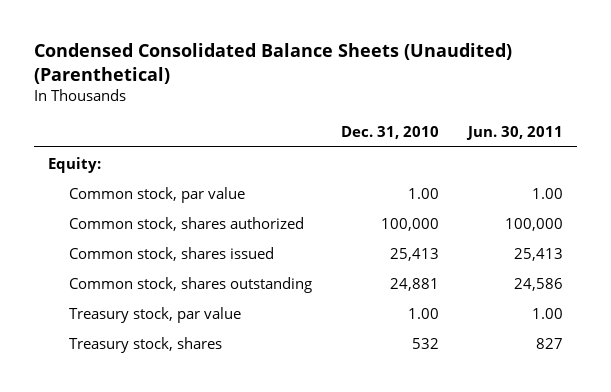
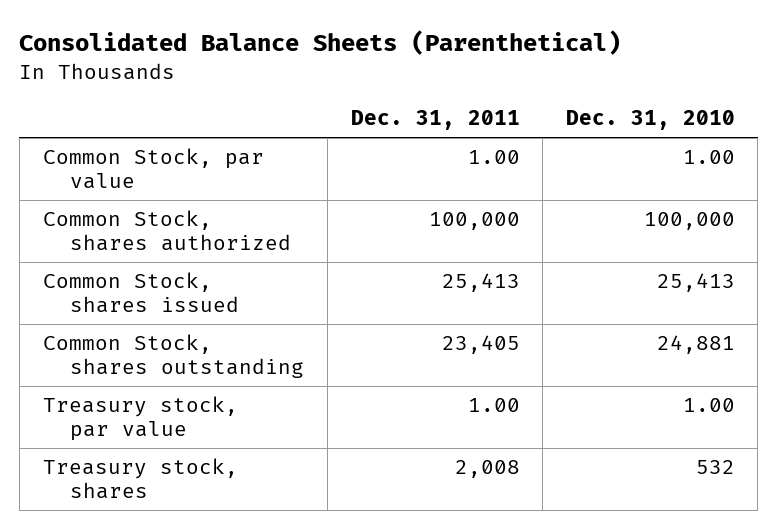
[33,43,512,84] Condensed Consolidated Balance Sheets (Unaudited) (Parenthetical) -> [19,30,622,56] Consolidated Balance Sheets (Parenthetical)
[465,125,563,140] Jun. 30, 2011 -> none
none -> [350,110,520,131] Dec. 31, 2011
[47,156,101,173] Equity: -> none
[69,186,246,203] Common stock, par value -> [42,148,264,189] Common Stock, par value
[69,216,305,231] Common stock, shares authorized -> [42,210,292,251] Common Stock, shares authorized
[69,246,275,261] Common stock, shares issued -> [42,272,240,313] Common Stock, shares issued
[69,276,313,293] Common stock, shares outstanding -> [42,334,305,378] Common Stock, shares outstanding

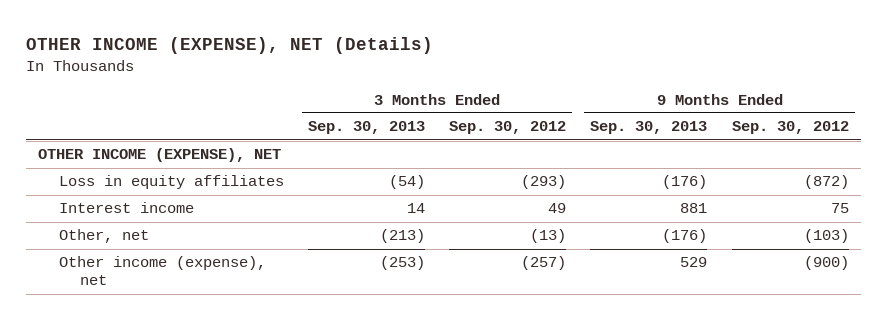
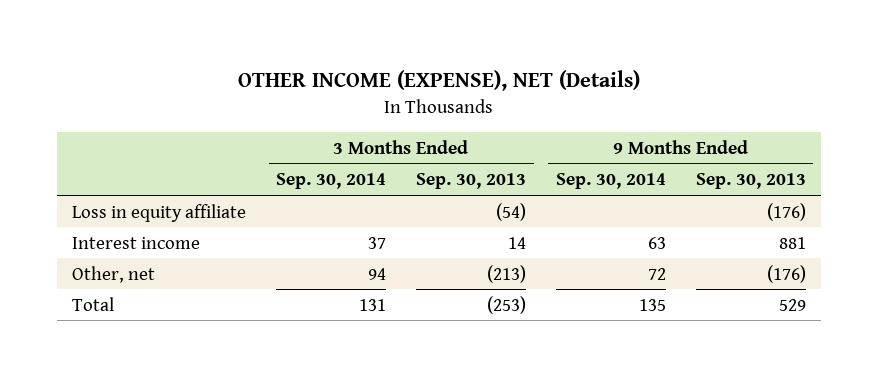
[449,121,567,135] Sep. 30, 2012 -> none
[731,121,849,135] Sep. 30, 2012 -> none
none -> [276,173,387,190] Sep. 30, 2014
none -> [555,173,666,190] Sep. 30, 2014
[38,148,282,163] OTHER INCOME (EXPENSE), NET -> none
[59,175,285,190] Loss in equity affiliates -> [72,203,247,222] Loss in equity affiliate
[59,256,267,286] Other income (expense), net -> [72,296,115,311] Total

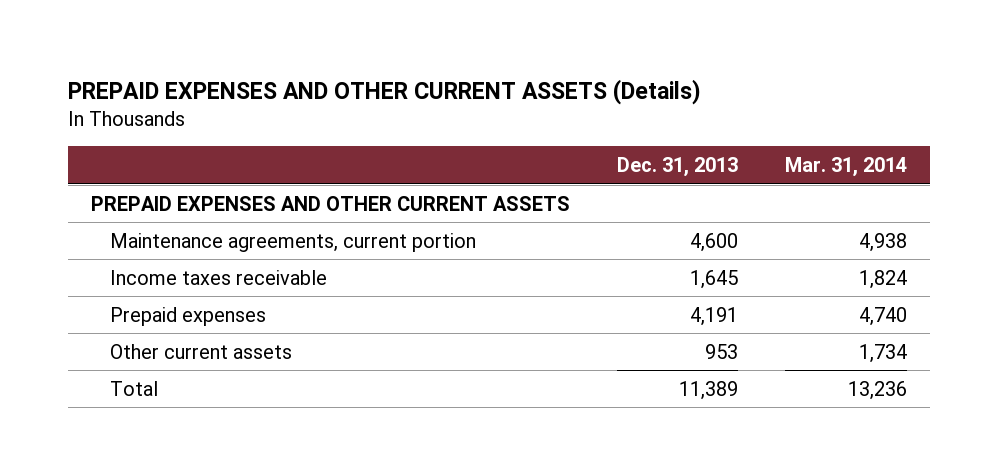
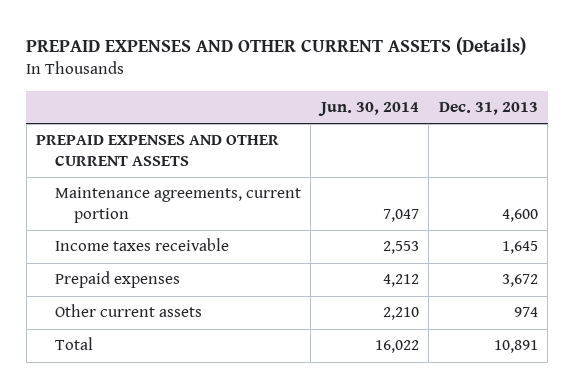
[784,157,907,178] Mar. 31, 2014 -> none
none -> [317,101,419,116] Jun. 30, 2014
[690,306,739,326] 4,191 -> [501,274,538,288] 3,672
[705,343,739,359] 953 -> [513,307,538,318] 974
[679,380,739,400] 11,389 -> [493,340,538,354] 10,891

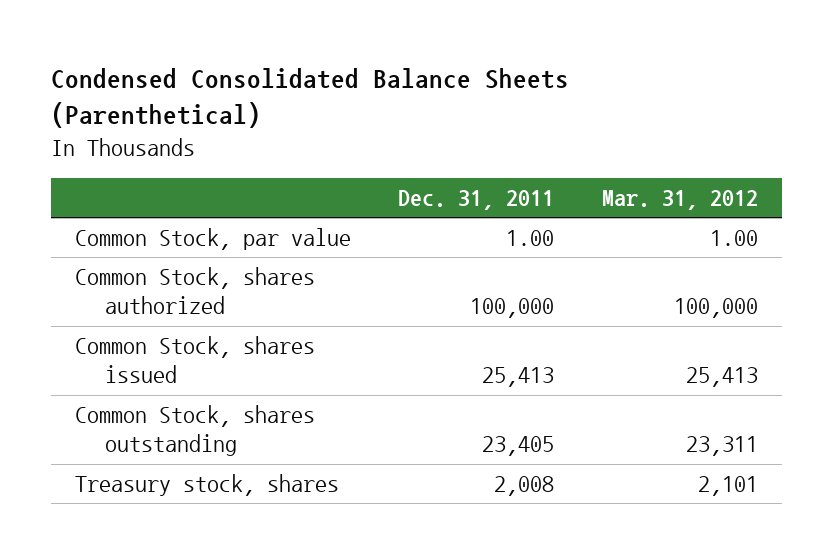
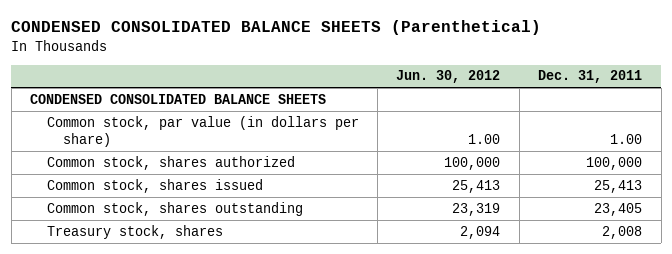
[50,68,569,129] Condensed Consolidated Balance Sheets (Parenthetical) -> [11,20,542,36] CONDENSED CONSOLIDATED BALANCE SHEETS (Parenthetical)
[601,189,758,210] Mar. 31, 2012 -> none
none -> [396,70,501,84] Jun. 30, 2012
none -> [29,93,326,104] CONDENSED CONSOLIDATED BALANCE SHEETS
[74,227,351,250] Common Stock, par value -> [46,115,359,147] Common stock, par value (in dollars per share)
[74,266,315,315] Common Stock, shares authorized -> [46,155,295,170] Common stock, shares authorized
[74,335,315,384] Common Stock, shares issued -> [46,178,263,193] Common stock, shares issued
[74,404,315,457] Common Stock, shares outstanding -> [46,201,303,216] Common stock, shares outstanding

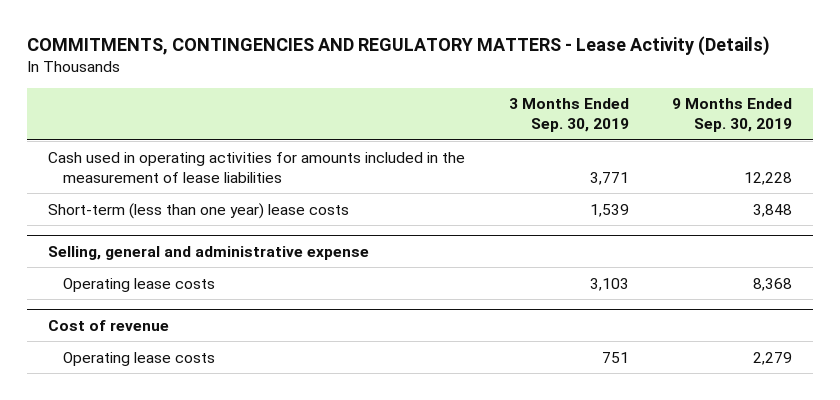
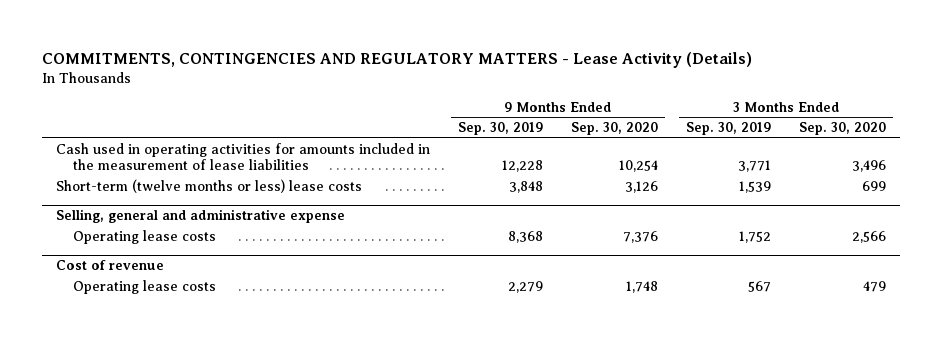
none -> [571,122,659,136] Sep. 30, 2020
none -> [799,122,887,136] Sep. 30, 2020
[48,202,350,219] Short-term (less than one year) lease costs -> [56,179,363,194] Short-term (twelve months or less) lease costs
[589,277,629,291] 3,103 -> [739,231,772,244] 1,752
[601,351,629,363] 751 -> [748,281,772,293] 567

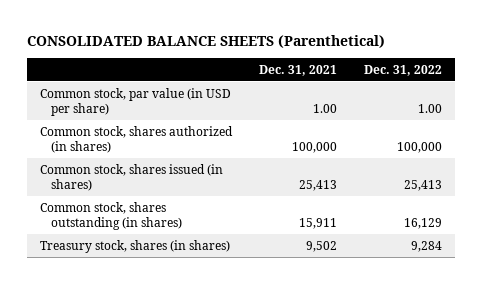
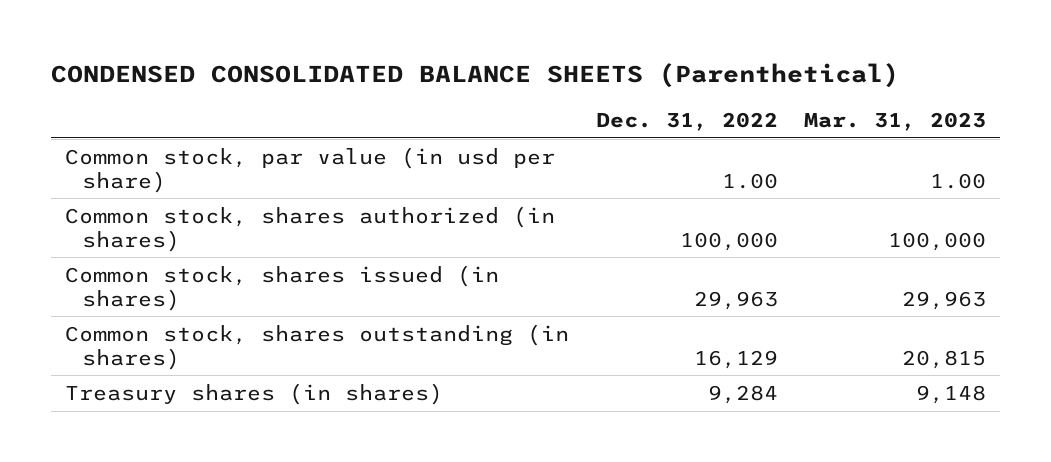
[26,34,385,48] CONSOLIDATED BALANCE SHEETS (Parenthetical) -> [51,63,900,89] CONDENSED CONSOLIDATED BALANCE SHEETS (Parenthetical)
[259,64,338,76] Dec. 31, 2021 -> none
none -> [804,111,987,131] Mar. 31, 2023
[40,87,232,116] Common stock, par value (in USD per share) -> [64,146,555,193] Common stock, par value (in usd per share)
[403,179,442,191] 25,413 -> [693,290,778,310] 29,963
[40,239,231,253] Treasury stock, shares (in shares) -> [64,382,443,405] Treasury shares (in shares)

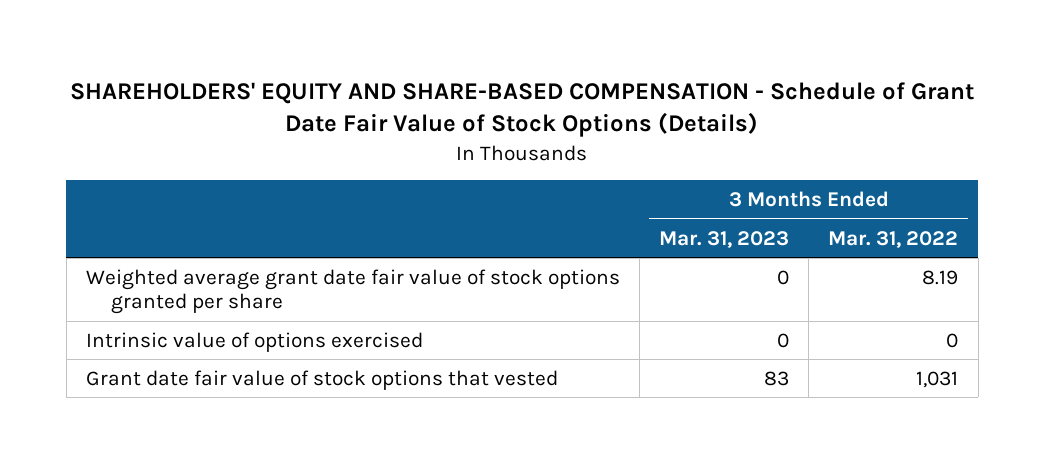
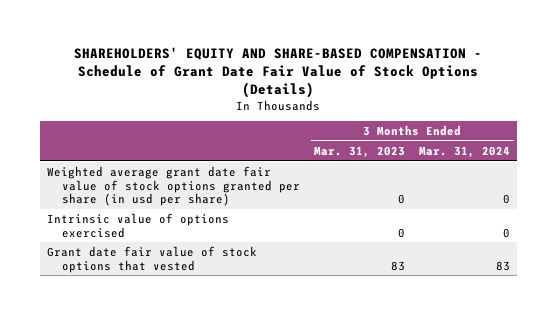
[828,230,959,248] Mar. 31, 2022 -> none
none -> [419,145,511,158] Mar. 31, 2024
[85,268,620,315] Weighted average grant date fair value of stock options granted per share -> [46,165,301,207] Weighted average grant date fair value of stock options granted per share (in usd per share)

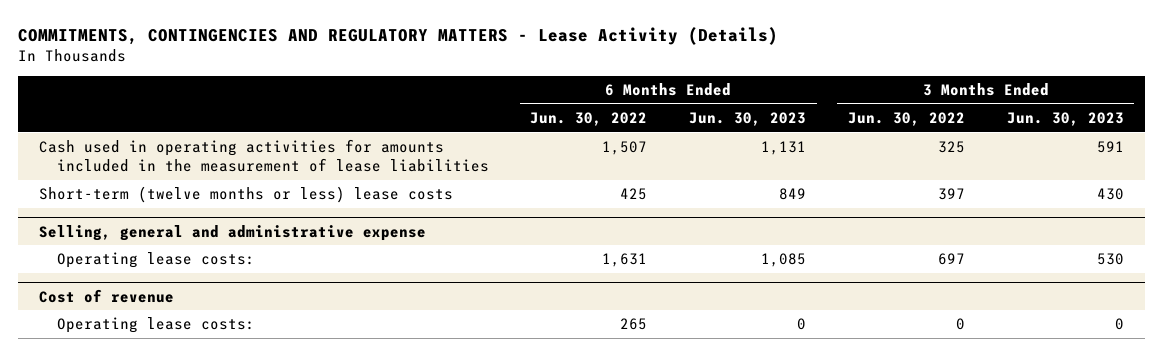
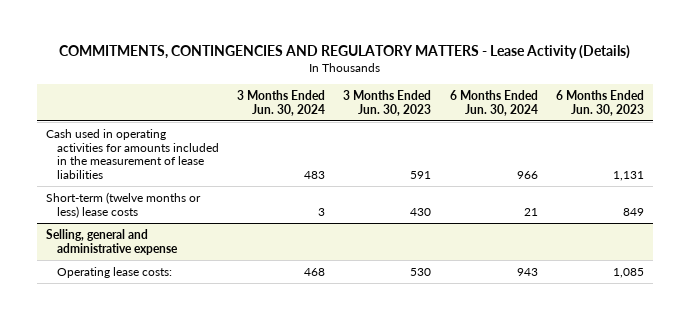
[530,112,648,127] Jun. 30, 2022 -> none
[847,112,965,127] Jun. 30, 2022 -> none
none -> [237,89,326,116] 3 Months Ended Jun. 30, 2024
none -> [449,89,538,116] 6 Months Ended Jun. 30, 2024
[38,288,174,303] Cost of revenue -> none
[56,317,255,334] Operating lease costs: -> none

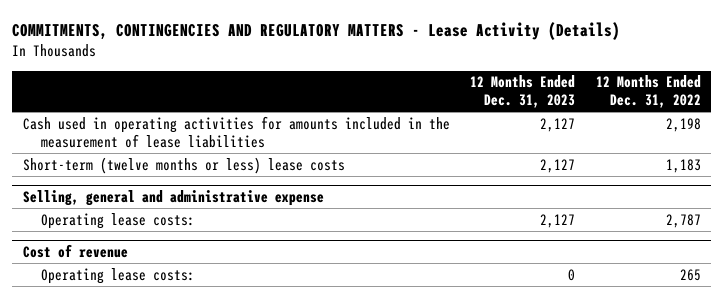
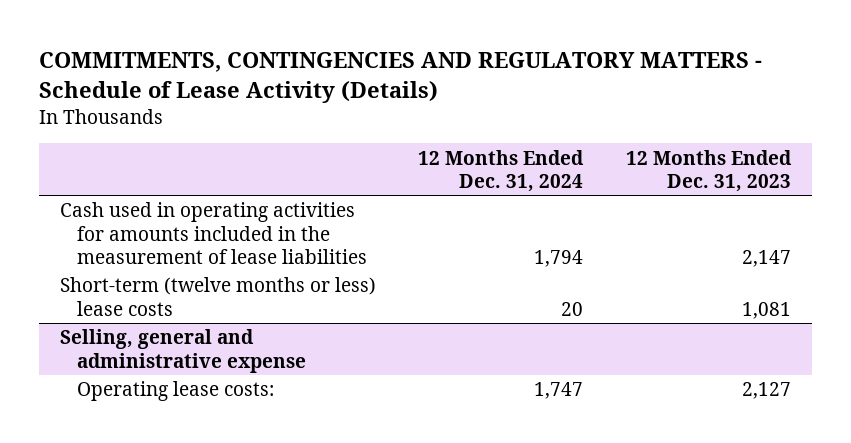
[12,21,621,40] COMMITMENTS, CONTINGENCIES AND REGULATORY MATTERS - Lease Activity (Details) -> [38,52,762,104] COMMITMENTS, CONTINGENCIES AND REGULATORY MATTERS - Schedule of Lease Activity (Details)
[595,75,701,109] 12 Months Ended Dec. 31, 2022 -> none
none -> [418,149,585,192] 12 Months Ended Dec. 31, 2024
[540,117,576,132] 2,127 -> [741,249,791,267] 2,147
[540,158,576,173] 2,127 -> [741,301,791,319] 1,081
[22,243,128,258] Cost of revenue -> none
[40,267,195,284] Operating lease costs: -> none

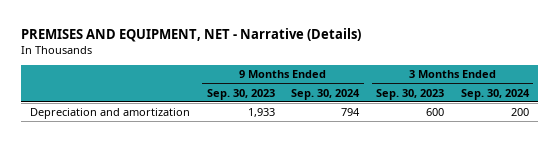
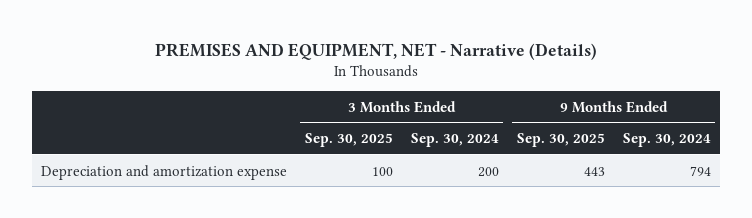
[206,88,275,100] Sep. 30, 2023 -> none
[376,88,445,100] Sep. 30, 2023 -> none
none -> [304,132,393,147] Sep. 30, 2025
none -> [516,132,605,147] Sep. 30, 2025
[29,108,190,120] Depreciation and amortization -> [41,164,288,180] Depreciation and amortization expense

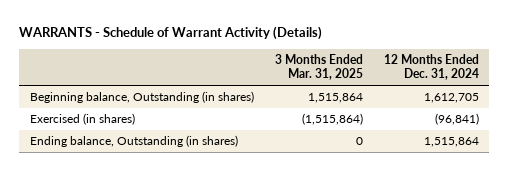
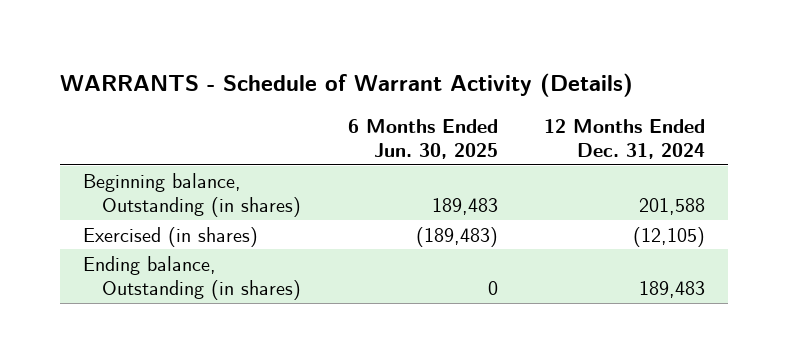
[274,53,363,81] 3 Months Ended Mar. 31, 2025 -> none
none -> [347,118,498,159] 6 Months Ended Jun. 30, 2025
[423,93,479,104] 1,612,705 -> [639,197,706,215] 201,588
[434,113,479,126] (96,841) -> [633,226,706,247] (12,105)
[423,137,479,148] 1,515,864 -> [639,280,706,298] 189,483

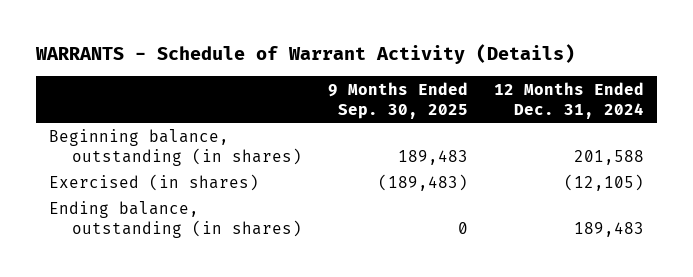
[347,118,498,159] 6 Months Ended Jun. 30, 2025 -> none
none -> [327,81,468,119] 9 Months Ended Sep. 30, 2025
[83,172,302,217] Beginning balance, Outstanding (in shares) -> [49,128,302,166] Beginning balance, outstanding (in shares)
[83,255,302,300] Ending balance, Outstanding (in shares) -> [49,200,302,238] Ending balance, outstanding (in shares)

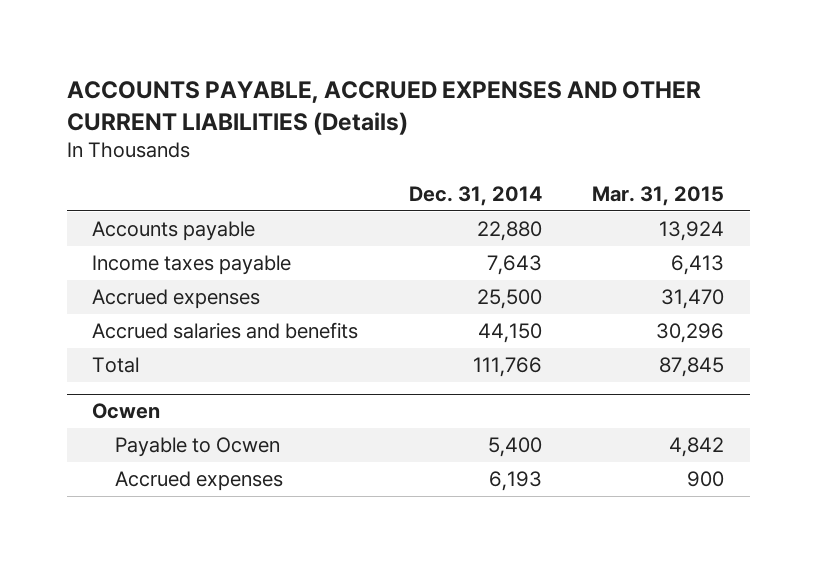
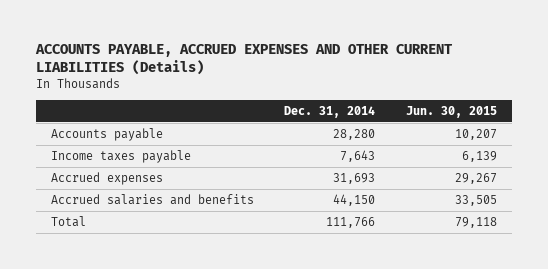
[592,186,725,207] Mar. 31, 2015 -> none
none -> [405,105,497,118] Jun. 30, 2015
[476,221,542,242] 22,880 -> [333,128,376,140] 28,280
[476,289,542,310] 25,500 -> [333,172,376,184] 31,693
[92,403,161,420] Ocwen -> none
[114,437,280,458] Payable to Ocwen -> none
[114,471,283,492] Accrued expenses -> none

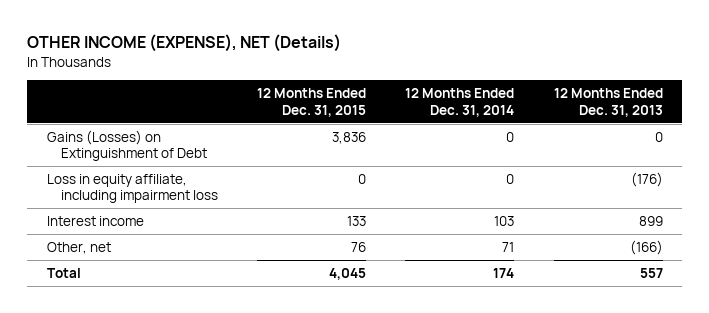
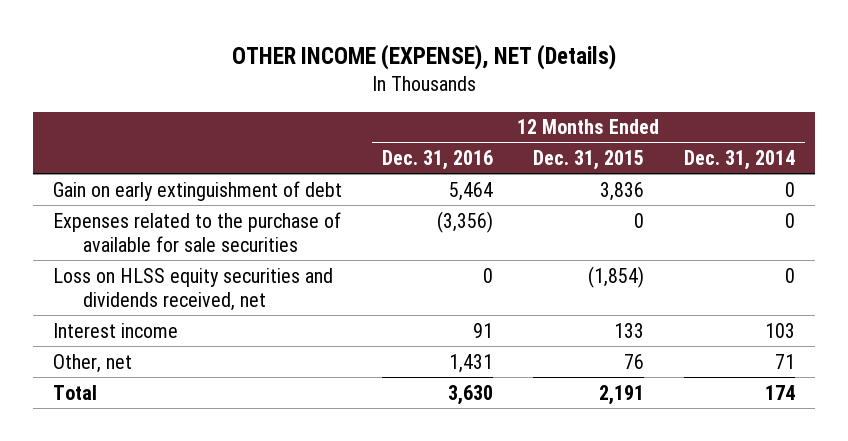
[553,88,663,117] 12 Months Ended Dec. 31, 2013 -> none
none -> [381,149,493,170] Dec. 31, 2016
[46,173,218,204] Loss in equity affiliate, including impairment loss -> none
[46,129,207,162] Gains (Losses) on Extinguishment of Debt -> [52,180,342,201] Gain on early extinguishment of debt
none -> [52,211,341,252] Expenses related to the purchase of available for sale securities
none -> [52,267,333,311] Loss on HLSS equity securities and dividends received, net
[329,267,367,280] 4,045 -> [598,384,644,405] 2,191

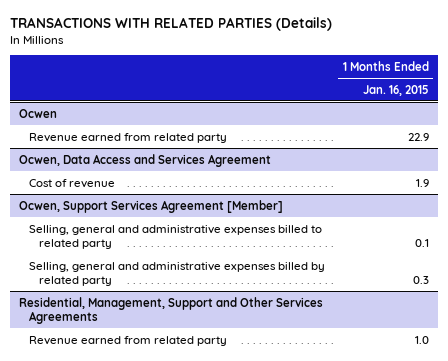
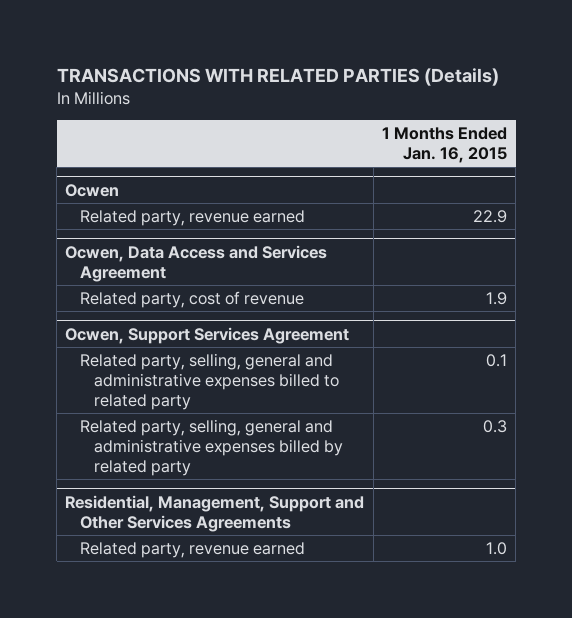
[28,132,227,143] Revenue earned from related party -> [79,209,305,226] Related party, revenue earned
[28,178,115,188] Cost of revenue -> [79,290,304,308] Related party, cost of revenue
[18,199,283,213] Ocwen, Support Services Agreement [Member] -> [65,326,350,344] Ocwen, Support Services Agreement
[28,224,322,250] Selling, general and administrative expenses billed to related party -> [79,352,339,410] Related party, selling, general and administrative expenses billed to related party
[28,261,325,287] Selling, general and administrative expenses billed by related party -> [79,418,343,476] Related party, selling, general and administrative expenses billed by related party
[28,335,227,346] Revenue earned from related party -> [79,541,305,558] Related party, revenue earned

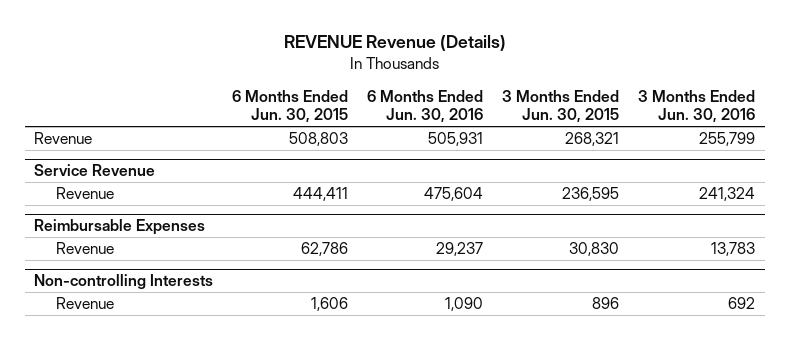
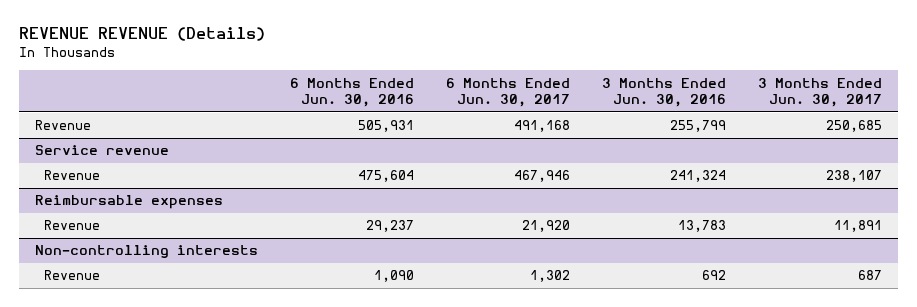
[283,35,506,52] REVENUE Revenue (Details) -> [18,27,265,42] REVENUE REVENUE (Details)
[232,89,349,124] 6 Months Ended Jun. 30, 2015 -> none
[502,89,620,124] 3 Months Ended Jun. 30, 2015 -> none
none -> [445,77,570,108] 6 Months Ended Jun. 30, 2017
none -> [757,77,882,108] 3 Months Ended Jun. 30, 2017
[34,164,156,177] Service Revenue -> [34,145,169,156] Service revenue
[34,219,206,236] Reimbursable Expenses -> [34,195,223,210] Reimbursable expenses
[34,274,214,290] Non-controlling Interests -> [34,245,258,259] Non-controlling interests

